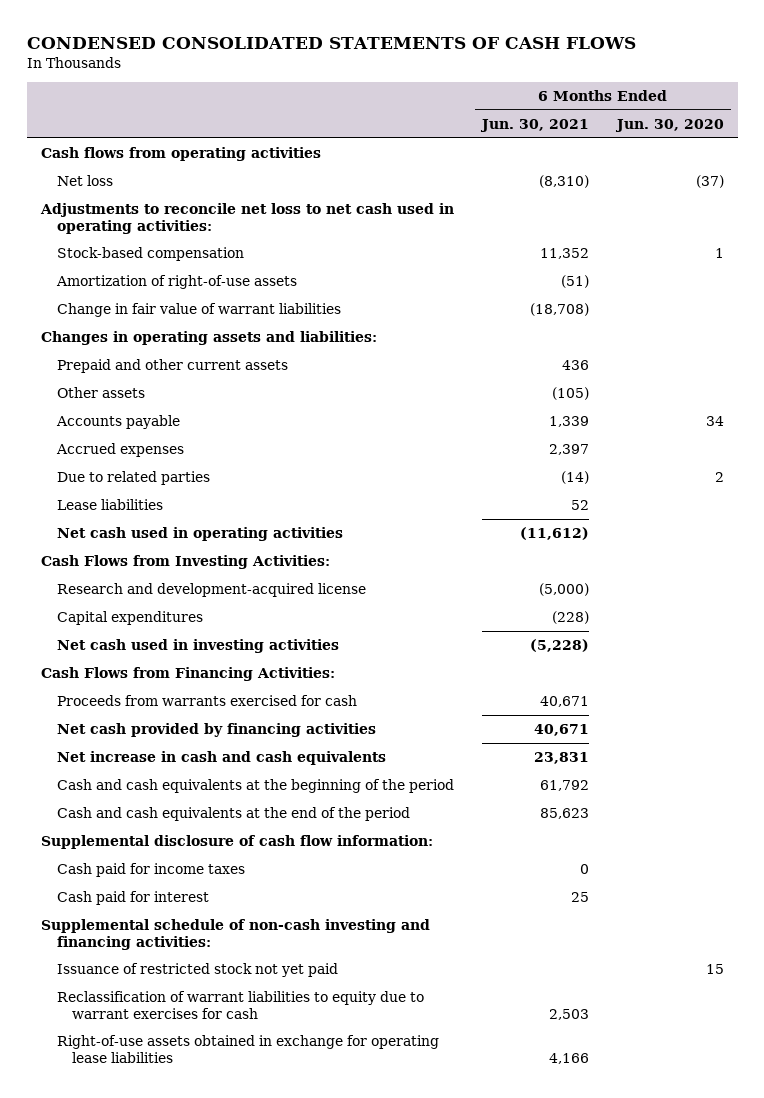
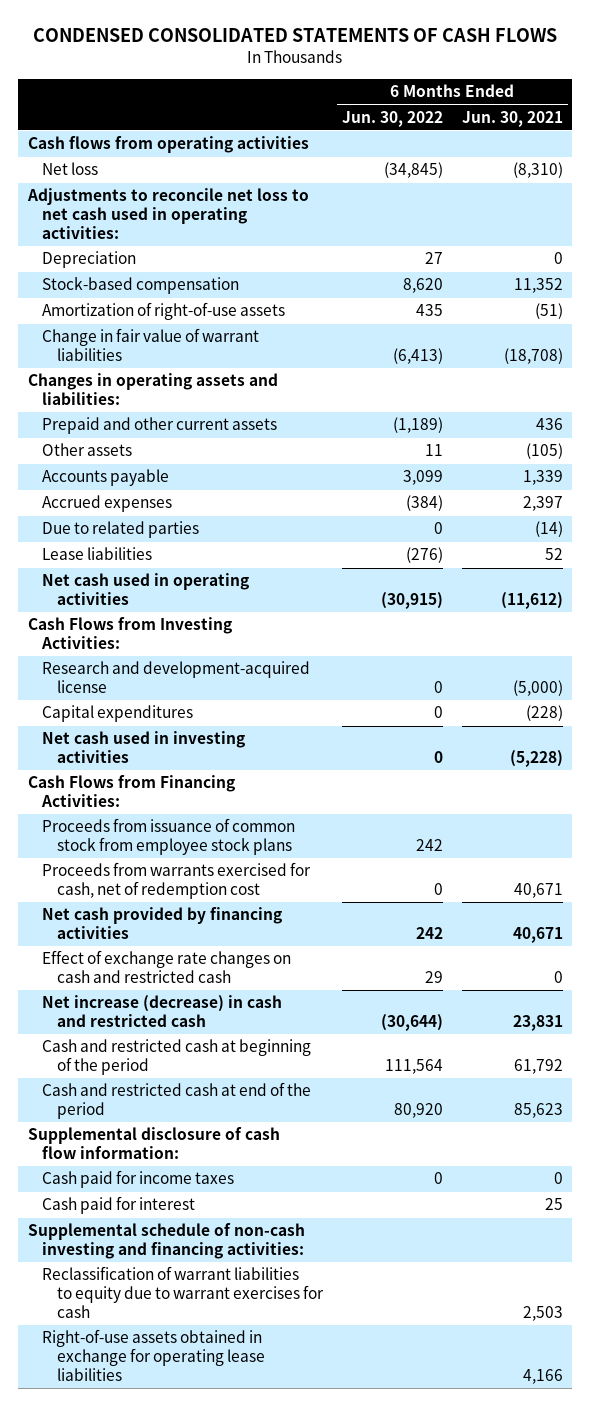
[614,119,724,133] Jun. 30, 2020 -> none
none -> [341,110,443,127] Jun. 30, 2022
none -> [42,251,137,269] Depreciation
none -> [42,818,296,856] Proceeds from issuance of common stock from employee stock plans
[56,695,357,707] Proceeds from warrants exercised for cash -> [42,862,312,900] Proceeds from warrants exercised for cash, net of redemption cost
none -> [42,950,292,984] Effect of exchange rate changes on cash and restricted cash
[56,751,386,766] Net increase in cash and cash equivalents -> [42,995,283,1028] Net increase (decrease) in cash and restricted cash
[56,779,454,794] Cash and cash equivalents at the beginning of the period -> [42,1039,312,1076] Cash and restricted cash at beginning of the period
[56,807,410,822] Cash and cash equivalents at the end of the period -> [42,1082,312,1120] Cash and restricted cash at end of the period
[56,963,338,978] Issuance of restricted stock not yet paid -> none

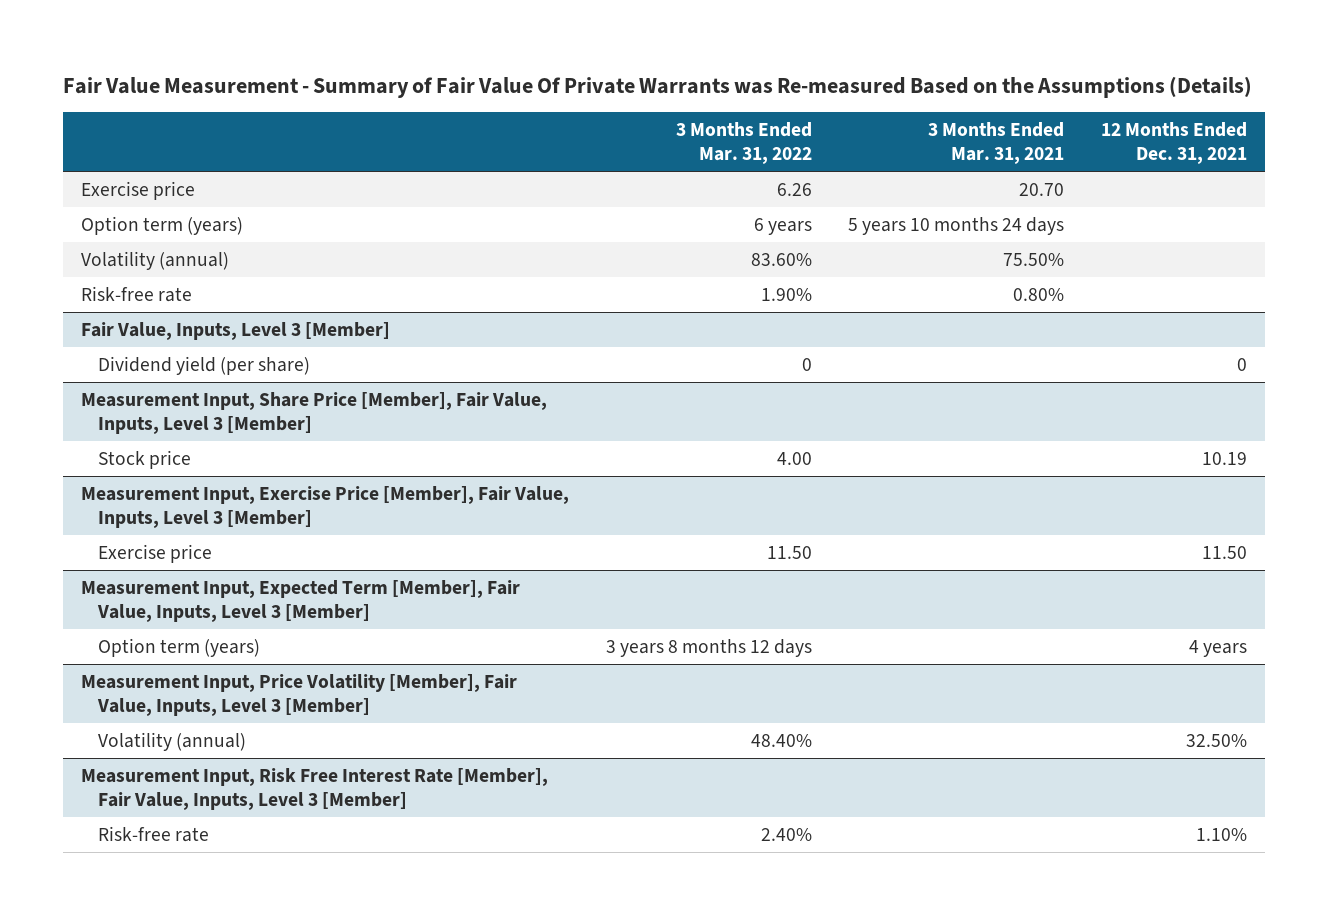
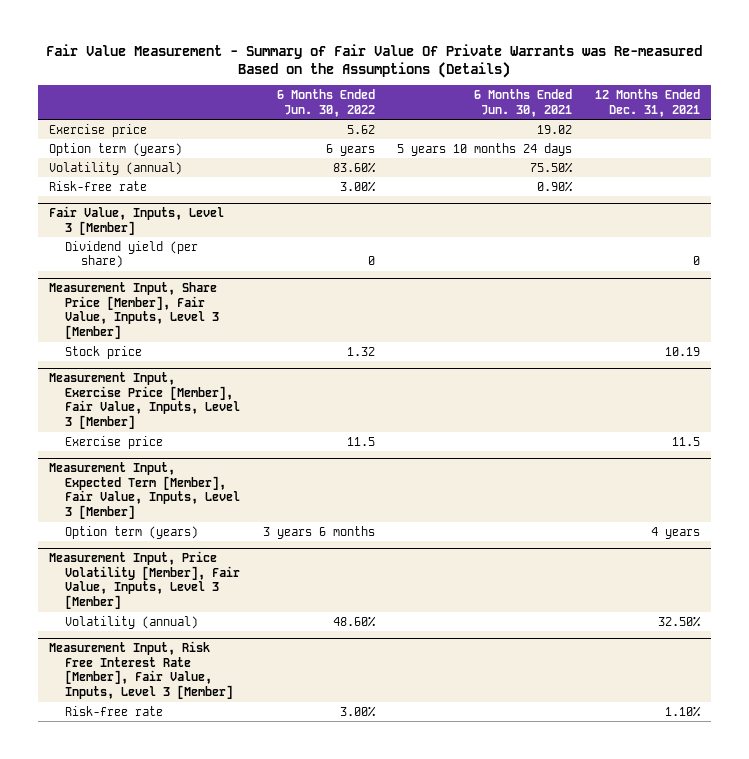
[675,121,812,165] 3 Months Ended Mar. 31, 2022 -> none
[928,121,1065,165] 3 Months Ended Mar. 31, 2021 -> none
none -> [276,88,375,117] 6 Months Ended Jun. 30, 2022
none -> [474,88,573,117] 6 Months Ended Jun. 30, 2021
[1201,545,1247,559] 11.50 -> [671,436,700,446] 11.5

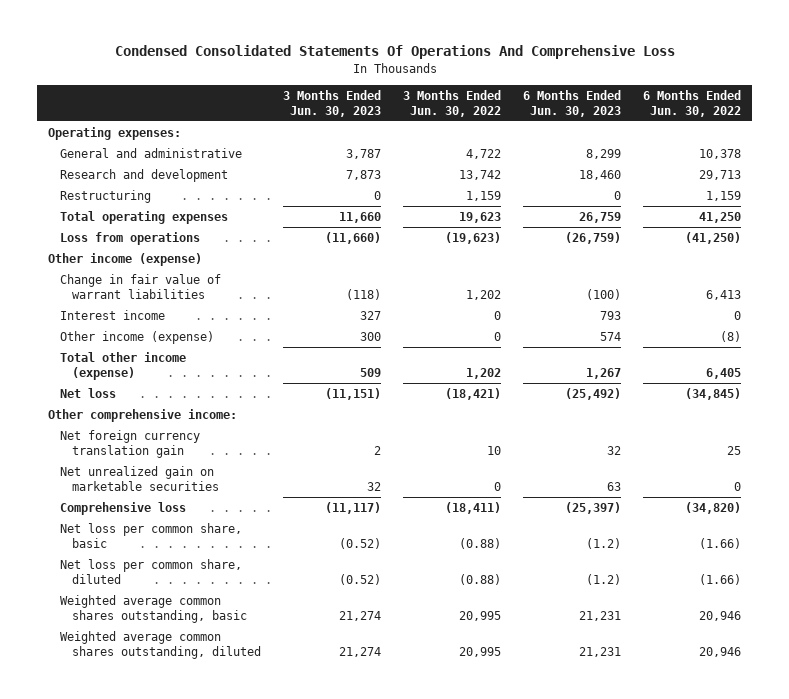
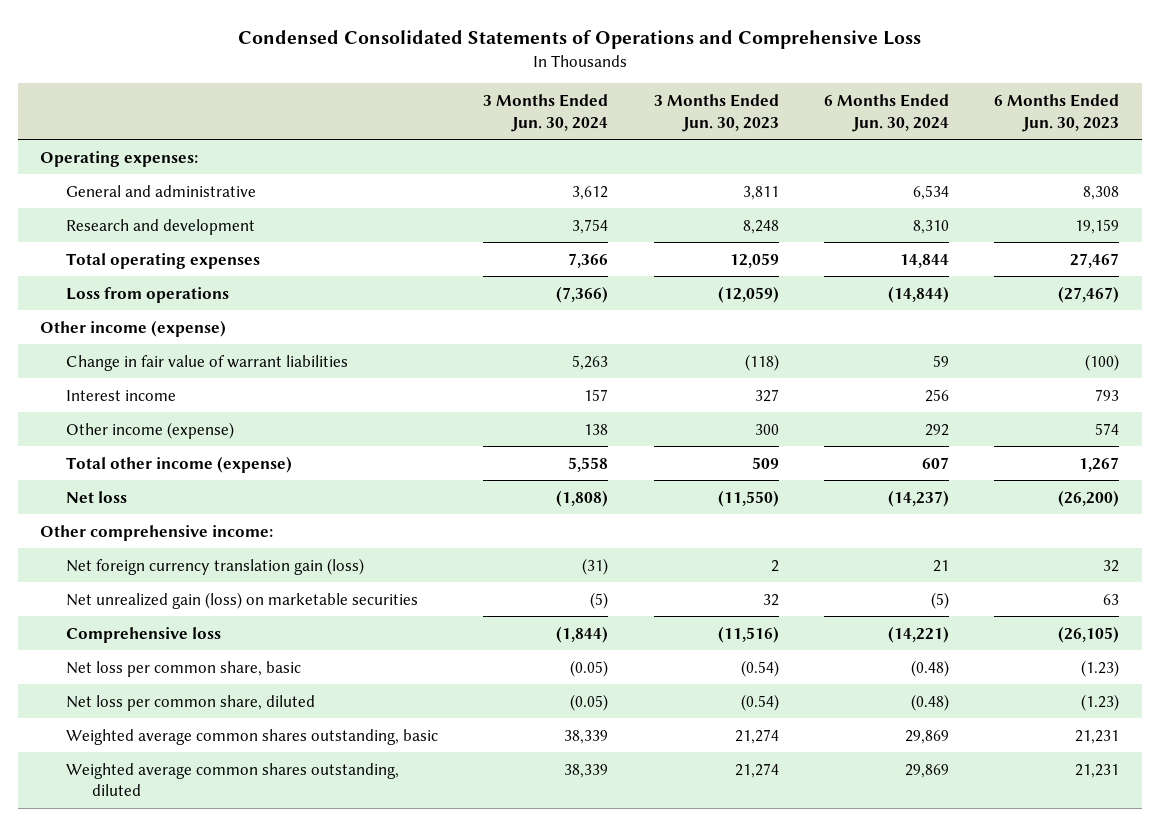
[114,45,675,60] Condensed Consolidated Statements Of Operations And Comprehensive Loss -> [237,29,921,49] Condensed Consolidated Statements of Operations and Comprehensive Loss
[402,89,501,117] 3 Months Ended Jun. 30, 2022 -> none
[643,89,742,117] 6 Months Ended Jun. 30, 2022 -> none
none -> [483,94,609,132] 3 Months Ended Jun. 30, 2024
none -> [823,94,949,132] 6 Months Ended Jun. 30, 2024
[59,189,151,203] Restructuring -> none
[345,148,381,159] 3,787 -> [742,185,779,200] 3,811
[585,148,621,159] 8,299 -> [1083,185,1120,200] 8,308
[345,169,381,180] 7,873 -> [742,219,779,234] 8,248
[578,169,621,180] 18,460 -> [1075,218,1120,234] 19,159
[338,211,381,223] 11,660 -> [729,252,779,268] 12,059
[578,211,621,223] 26,759 -> [1070,252,1120,268] 27,467
[324,231,381,244] (11,660) -> [717,285,779,303] (12,059)
[564,231,621,244] (26,759) -> [1058,285,1120,303] (27,467)
[324,387,381,400] (11,151) -> [717,489,779,507] (11,550)
[564,387,621,400] (25,492) -> [1058,489,1120,507] (26,200)
[59,429,200,458] Net foreign currency translation gain -> [66,557,365,575] Net foreign currency translation gain (loss)
[59,465,219,491] Net unrealized gain on marketable securities -> [66,591,419,609] Net unrealized gain (loss) on marketable securities
[324,501,381,514] (11,117) -> [717,625,779,643] (11,516)
[564,501,621,514] (25,397) -> [1058,625,1120,643] (26,105)
[338,537,381,549] (0.52) -> [740,659,779,677] (0.54)
[585,537,621,549] (1.2) -> [1081,659,1120,677] (1.23)
[338,573,381,585] (0.52) -> [740,693,779,711] (0.54)
[585,573,621,585] (1.2) -> [1081,693,1120,711] (1.23)

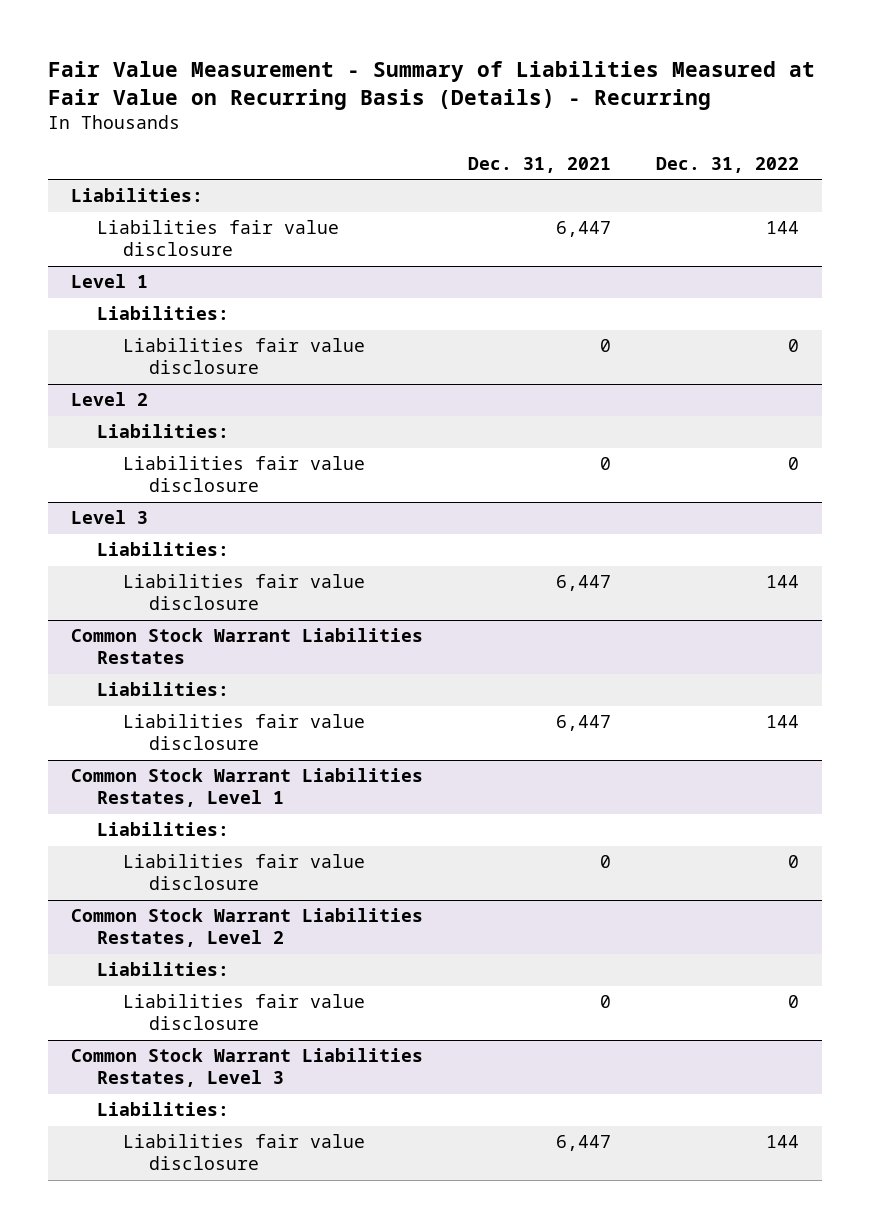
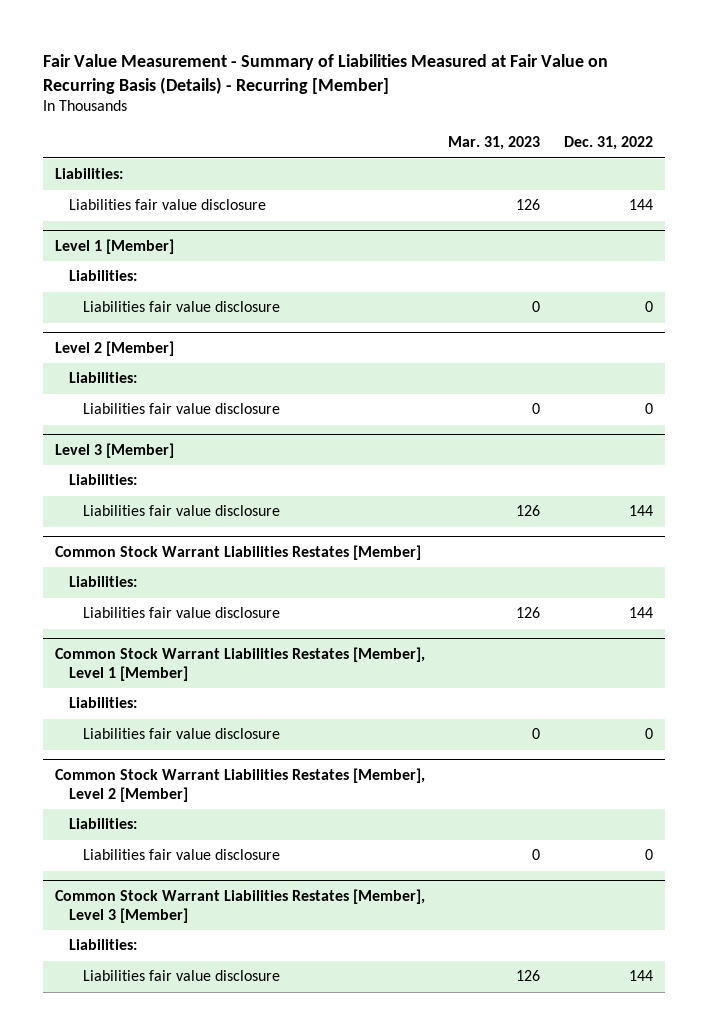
[48,60,816,110] Fair Value Measurement - Summary of Liabilities Measured at Fair Value on Recurring Basis (Details) - Recurring -> [42,53,608,94] Fair Value Measurement - Summary of Liabilities Measured at Fair Value on Recurring Basis (Details) - Recurring [Member]
[468,157,612,174] Dec. 31, 2021 -> none
none -> [448,136,541,151] Mar. 31, 2023
[71,274,149,289] Level 1 -> [54,238,174,254] Level 1 [Member]
[71,392,149,407] Level 2 -> [54,340,174,356] Level 2 [Member]
[71,510,149,525] Level 3 -> [54,442,174,458] Level 3 [Member]
[71,628,424,665] Common Stock Warrant Liabilities Restates -> [54,544,421,560] Common Stock Warrant Liabilities Restates [Member]
[71,768,424,808] Common Stock Warrant Liabilities Restates, Level 1 -> [54,646,425,681] Common Stock Warrant Liabilities Restates [Member], Level 1 [Member]
[71,908,424,948] Common Stock Warrant Liabilities Restates, Level 2 -> [54,767,425,802] Common Stock Warrant Liabilities Restates [Member], Level 2 [Member]
[71,1048,424,1088] Common Stock Warrant Liabilities Restates, Level 3 -> [54,888,425,923] Common Stock Warrant Liabilities Restates [Member], Level 3 [Member]

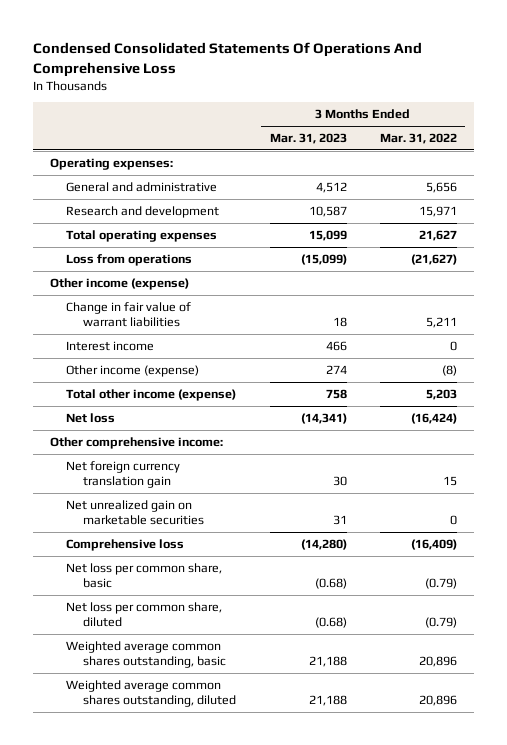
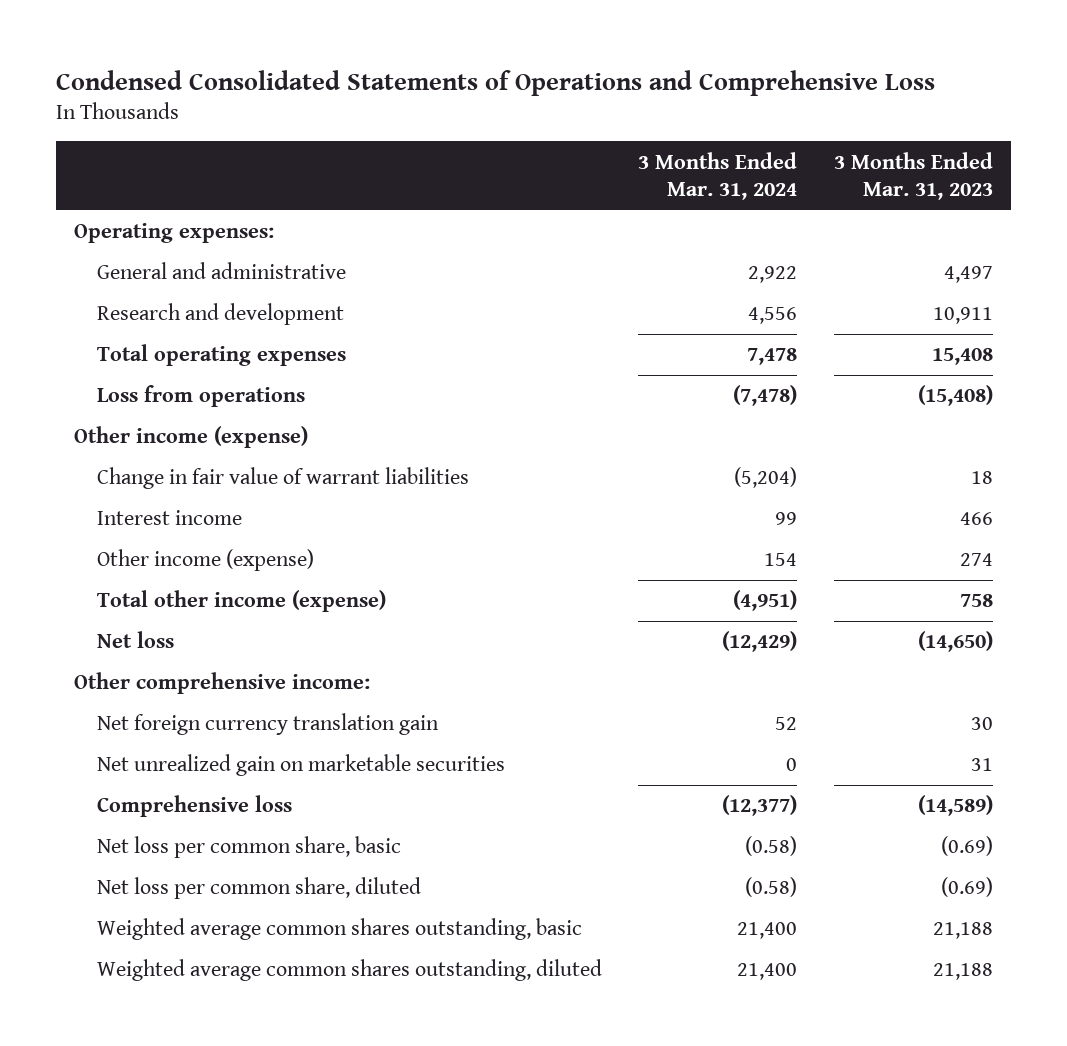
[33,41,423,77] Condensed Consolidated Statements Of Operations And Comprehensive Loss -> [55,69,935,96] Condensed Consolidated Statements of Operations and Comprehensive Loss
[379,133,457,145] Mar. 31, 2022 -> none
none -> [638,151,798,201] 3 Months Ended Mar. 31, 2024
[315,182,347,194] 4,512 -> [943,266,993,284] 4,497
[308,206,347,218] 10,587 -> [932,307,993,325] 10,911
[308,230,347,242] 15,099 -> [931,348,993,366] 15,408
[300,254,347,266] (15,099) -> [917,385,993,407] (15,408)
[300,413,347,425] (14,341) -> [917,631,993,653] (14,650)
[300,539,347,551] (14,280) -> [917,795,993,817] (14,589)
[314,578,347,590] (0.68) -> [940,836,993,857] (0.69)
[314,617,347,629] (0.68) -> [940,877,993,898] (0.69)

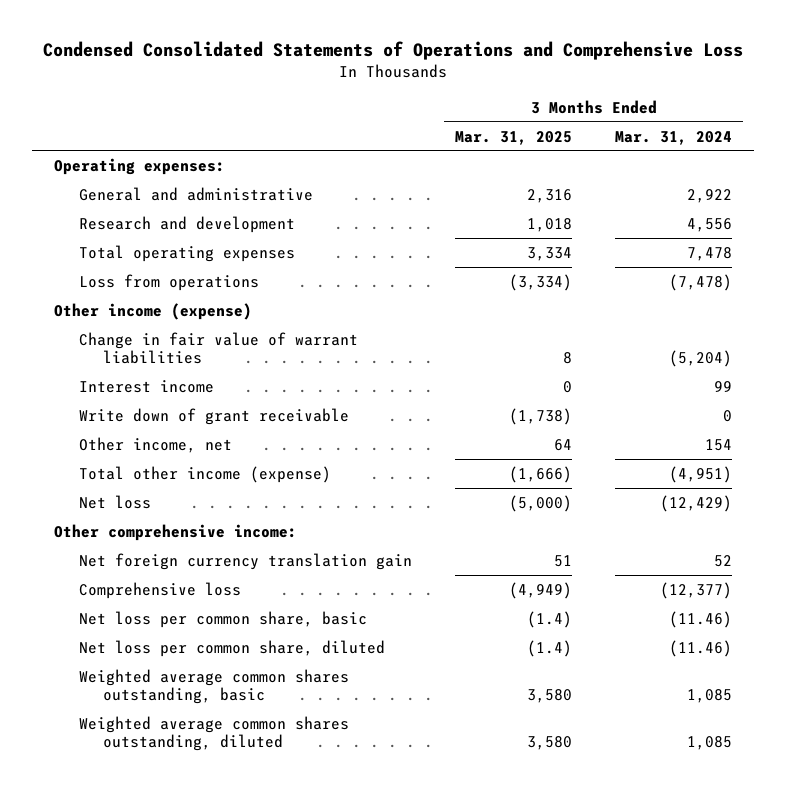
[833,151,993,201] 3 Months Ended Mar. 31, 2023 -> none
none -> [454,130,572,145] Mar. 31, 2025
none -> [78,407,349,425] Write down of grant receivable
[96,549,314,572] Other income (expense) -> [78,436,232,453] Other income, net
[96,754,505,777] Net unrealized gain on marketable securities -> none
[745,836,798,857] (0.58) -> [669,610,733,628] (11.46)
[745,877,798,898] (0.58) -> [669,639,733,657] (11.46)
[737,922,798,940] 21,400 -> [687,688,733,703] 1,085
[737,963,798,981] 21,400 -> [687,735,733,750] 1,085

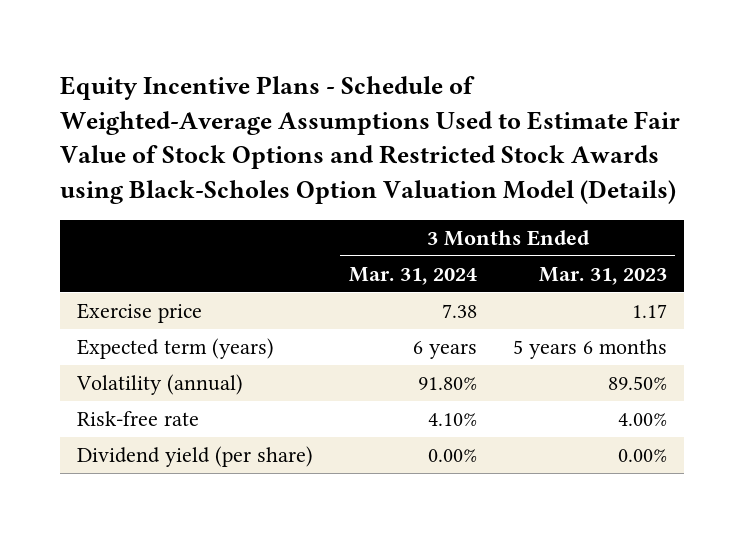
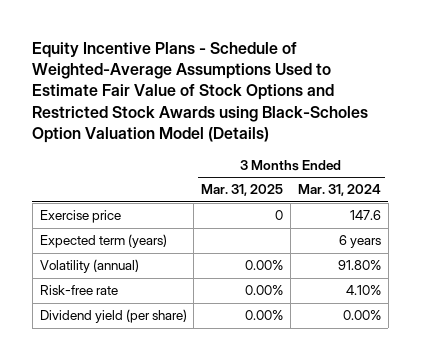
[538,266,667,285] Mar. 31, 2023 -> none
none -> [201,184,284,197] Mar. 31, 2025
[441,304,477,319] 7.38 -> [349,210,381,221] 147.6

